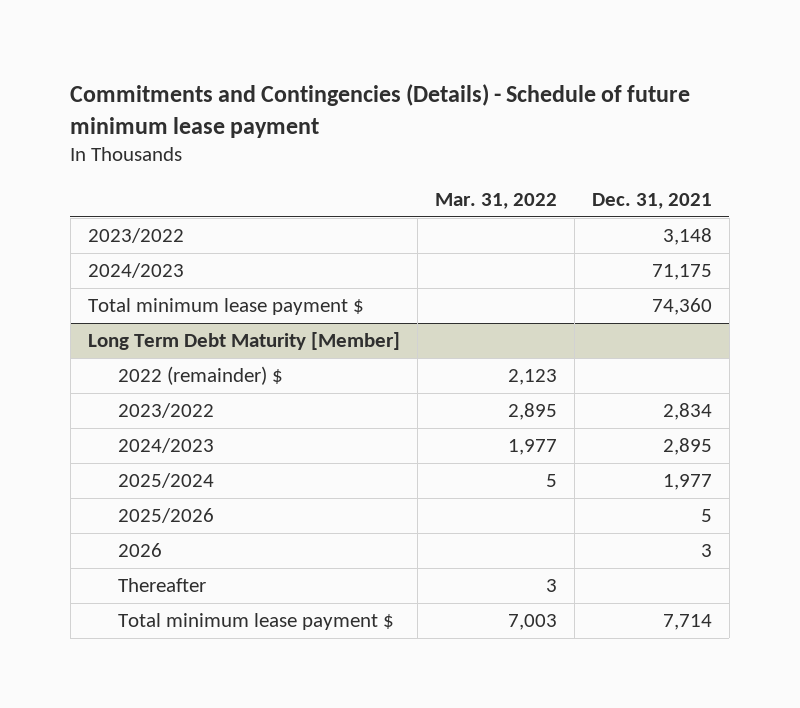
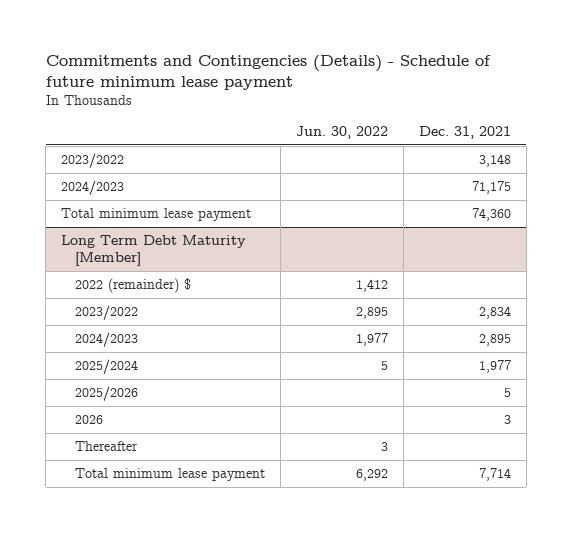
[434,192,557,209] Mar. 31, 2022 -> none
none -> [296,125,389,139] Jun. 30, 2022
[87,298,364,316] Total minimum lease payment $ -> [60,208,251,222] Total minimum lease payment
[117,613,394,631] Total minimum lease payment $ -> [75,468,266,482] Total minimum lease payment

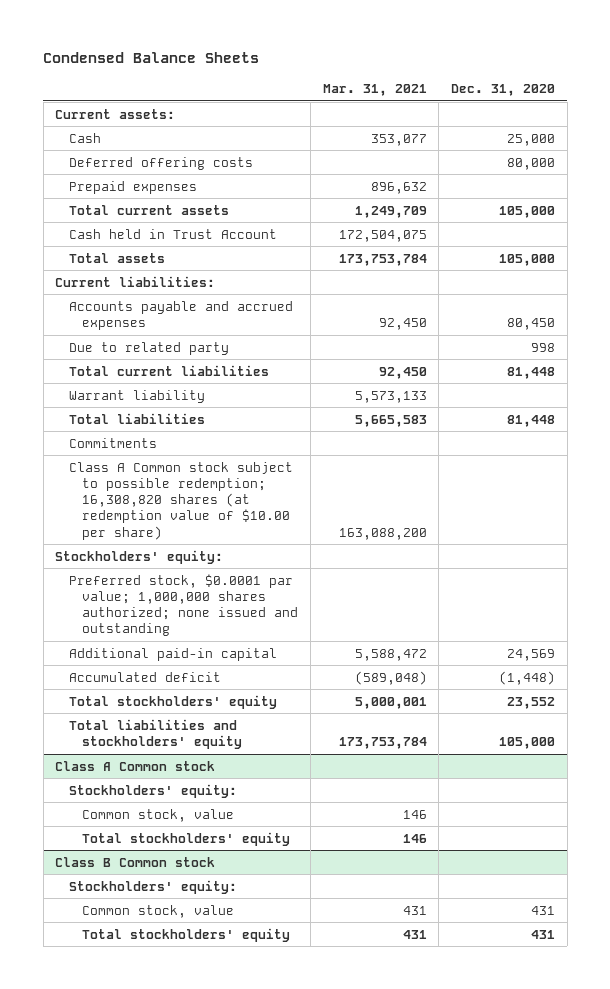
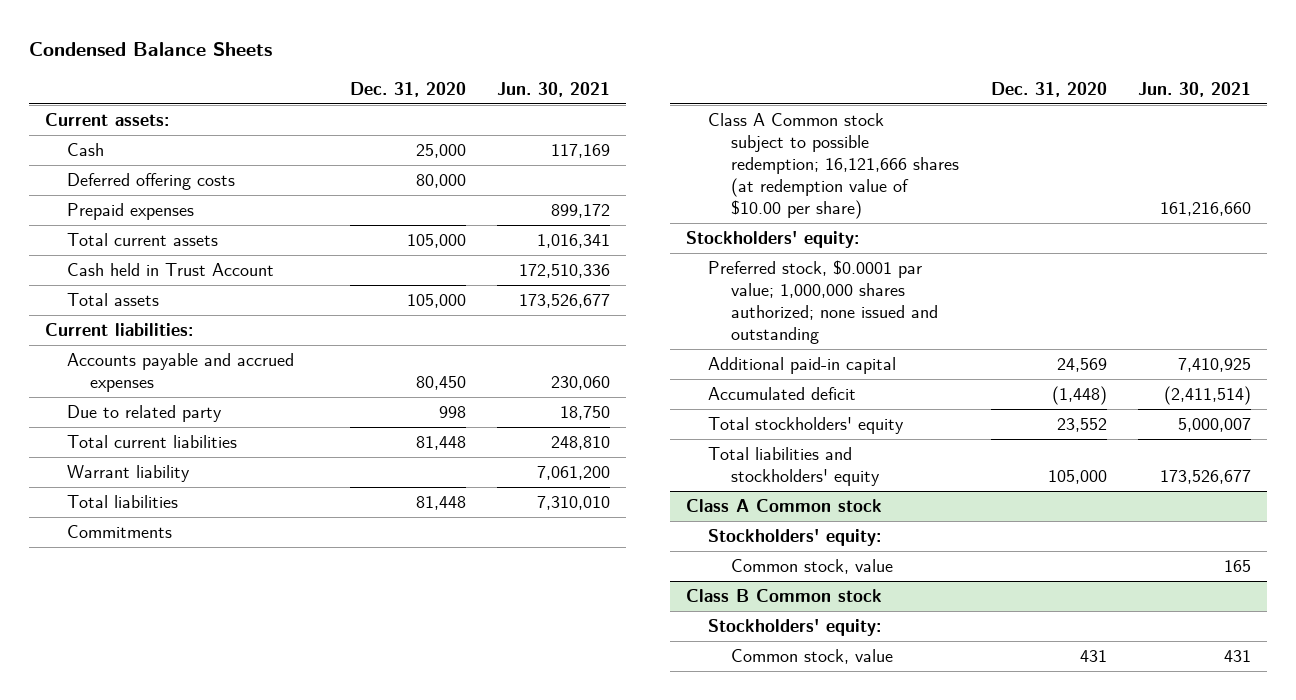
[322,84,427,97] Mar. 31, 2021 -> none
none -> [497,81,611,97] Jun. 30, 2021
[68,461,293,540] Class A Common stock subject to possible redemption; 16,308,820 shares (at redemption value of $10.00 per share) -> [708,113,960,219] Class A Common stock subject to possible redemption; 16,121,666 shares (at redemption value of $10.00 per share)
[82,831,291,846] Total stockholders' equity -> none
[82,927,291,942] Total stockholders' equity -> none

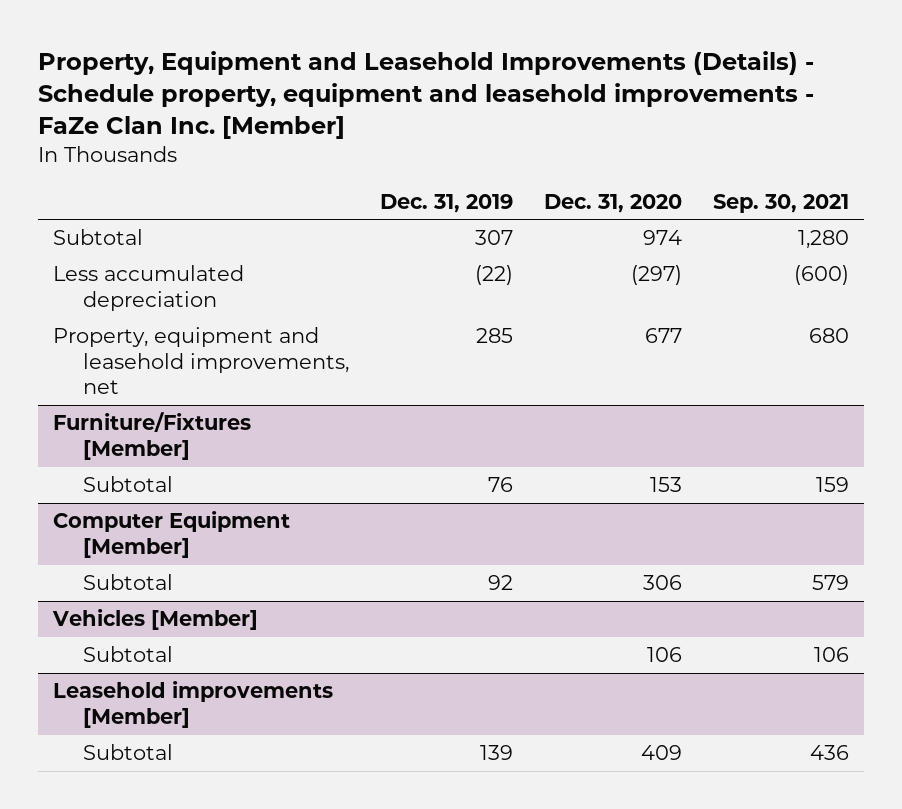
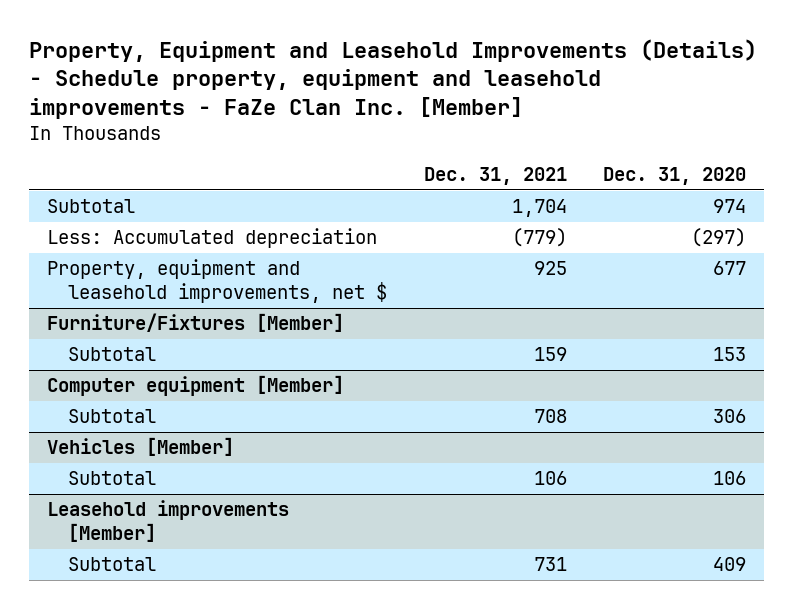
[380,193,514,213] Dec. 31, 2019 -> none
[712,193,849,213] Sep. 30, 2021 -> none
none -> [423,167,567,186] Dec. 31, 2021
[53,265,245,311] Less accumulated depreciation -> [46,228,377,249] Less: Accumulated depreciation
[53,327,350,395] Property, equipment and leasehold improvements, net -> [46,259,388,303] Property, equipment and leasehold improvements, net $
[53,511,291,558] Computer Equipment [Member] -> [46,375,344,397] Computer equipment [Member]

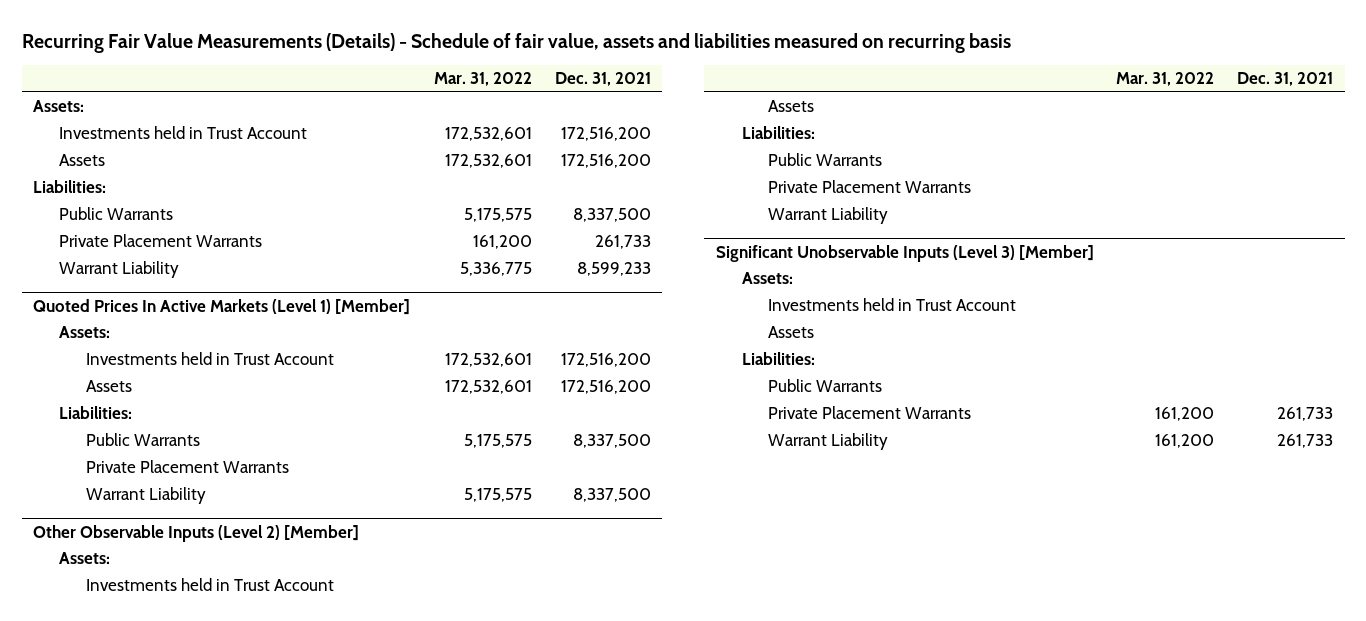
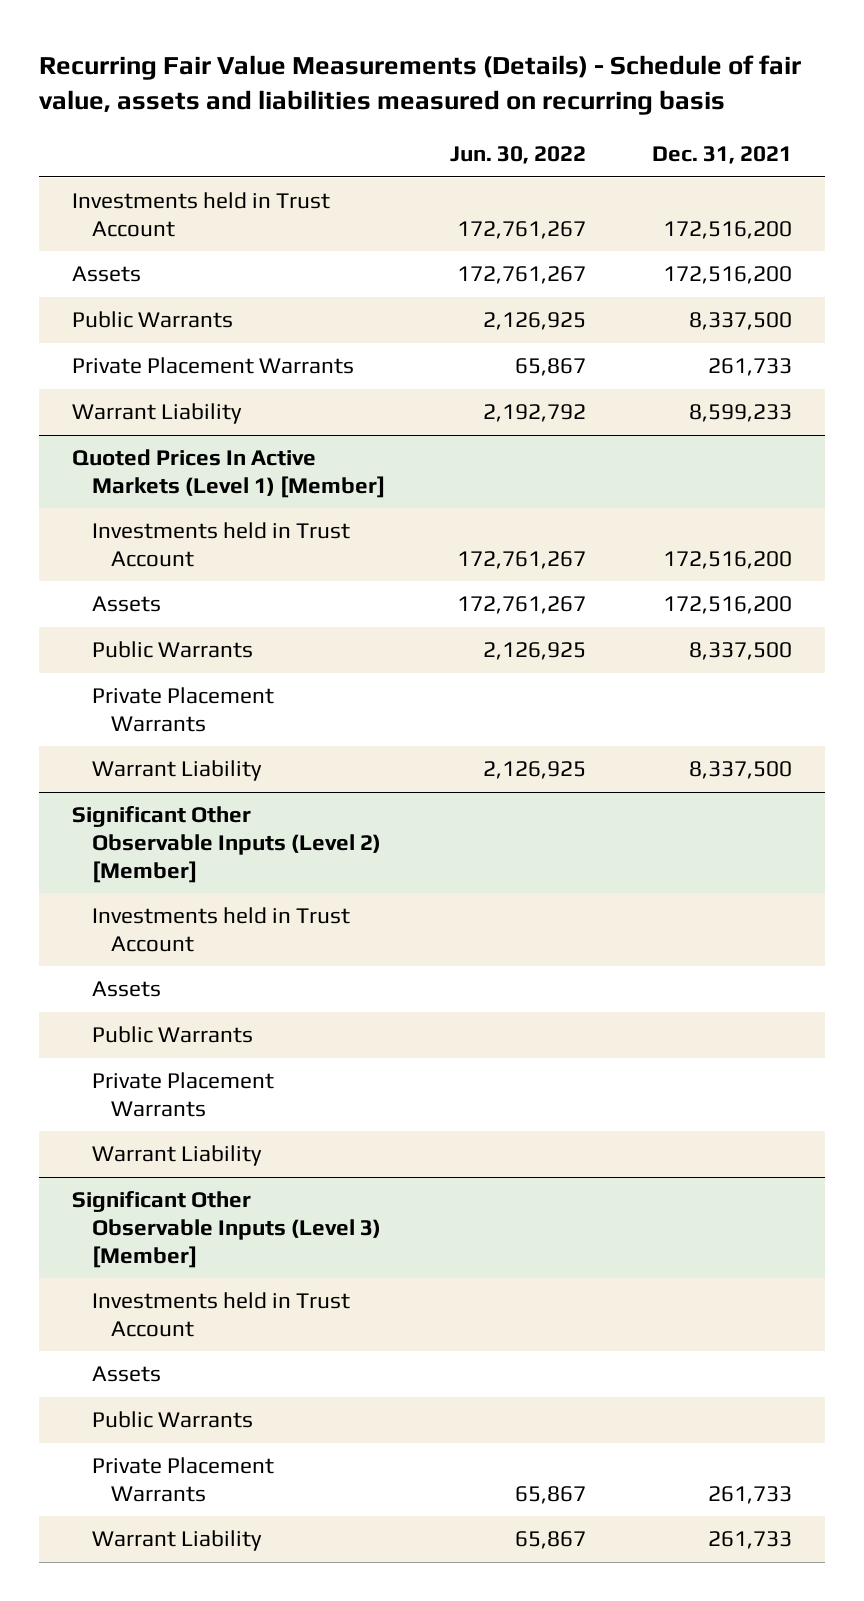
[434,72,533,87] Mar. 31, 2022 -> none
none -> [450,146,587,165] Jun. 30, 2022
[33,100,85,113] Assets: -> none
[33,180,107,194] Liabilities: -> none
[59,326,111,339] Assets: -> none
[59,406,133,420] Liabilities: -> none
[59,552,111,565] Assets: -> none
[33,524,360,542] Other Observable Inputs (Level 2) [Member] -> [72,806,381,883] Significant Other Observable Inputs (Level 2) [Member]
[741,126,815,140] Liabilities: -> none
[741,272,793,285] Assets: -> none
[715,244,1094,262] Significant Unobservable Inputs (Level 3) [Member] -> [72,1191,381,1268] Significant Other Observable Inputs (Level 3) [Member]
[741,352,815,366] Liabilities: -> none

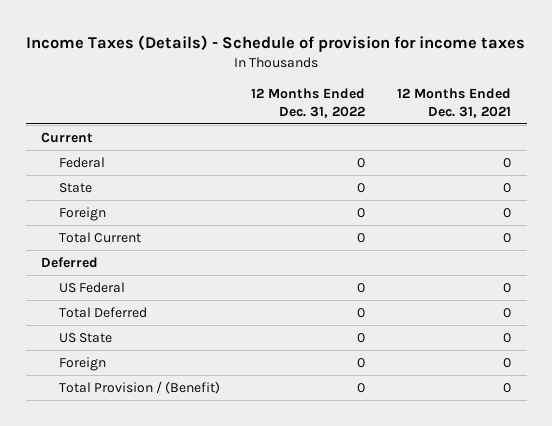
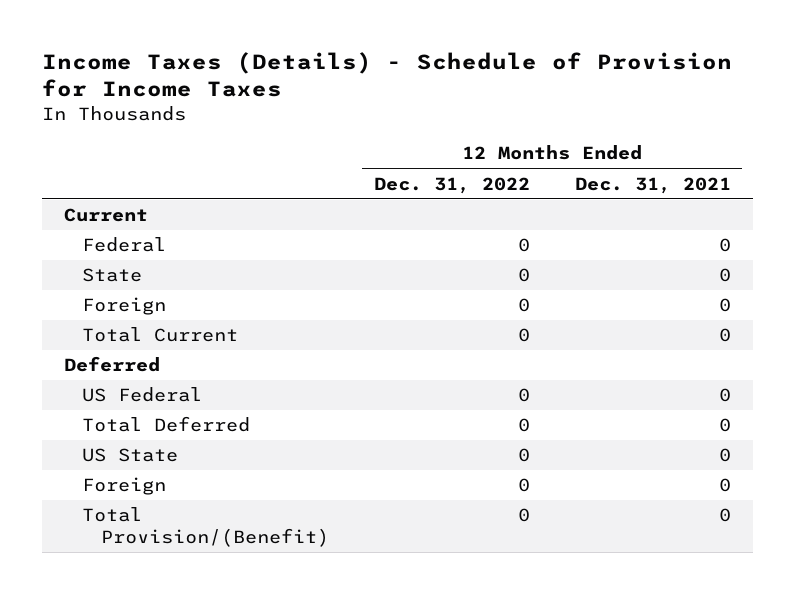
[26,34,526,52] Income Taxes (Details) - Schedule of provision for income taxes -> [41,52,732,98] Income Taxes (Details) - Schedule of Provision for Income Taxes
[58,381,220,395] Total Provision / (Benefit) -> [82,507,329,547] Total Provision/(Benefit)

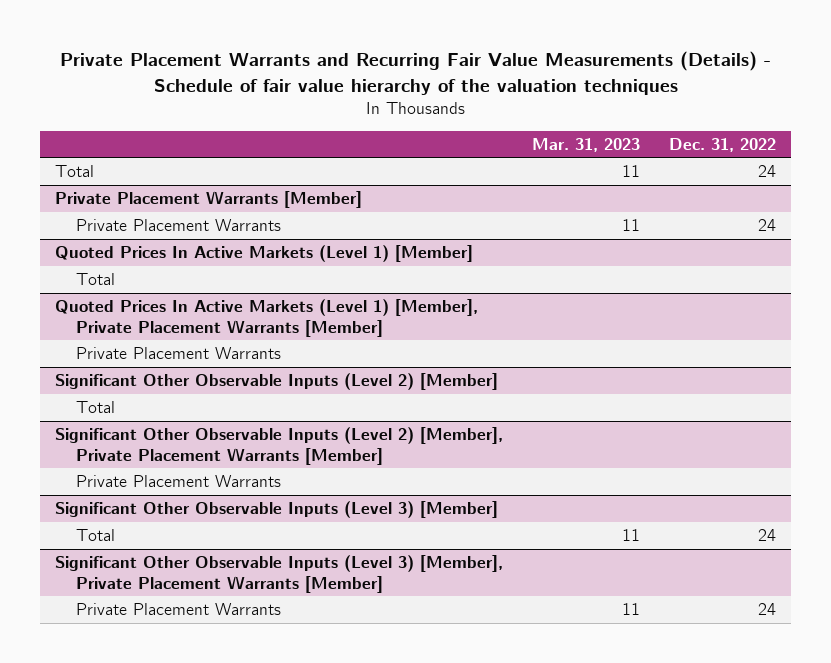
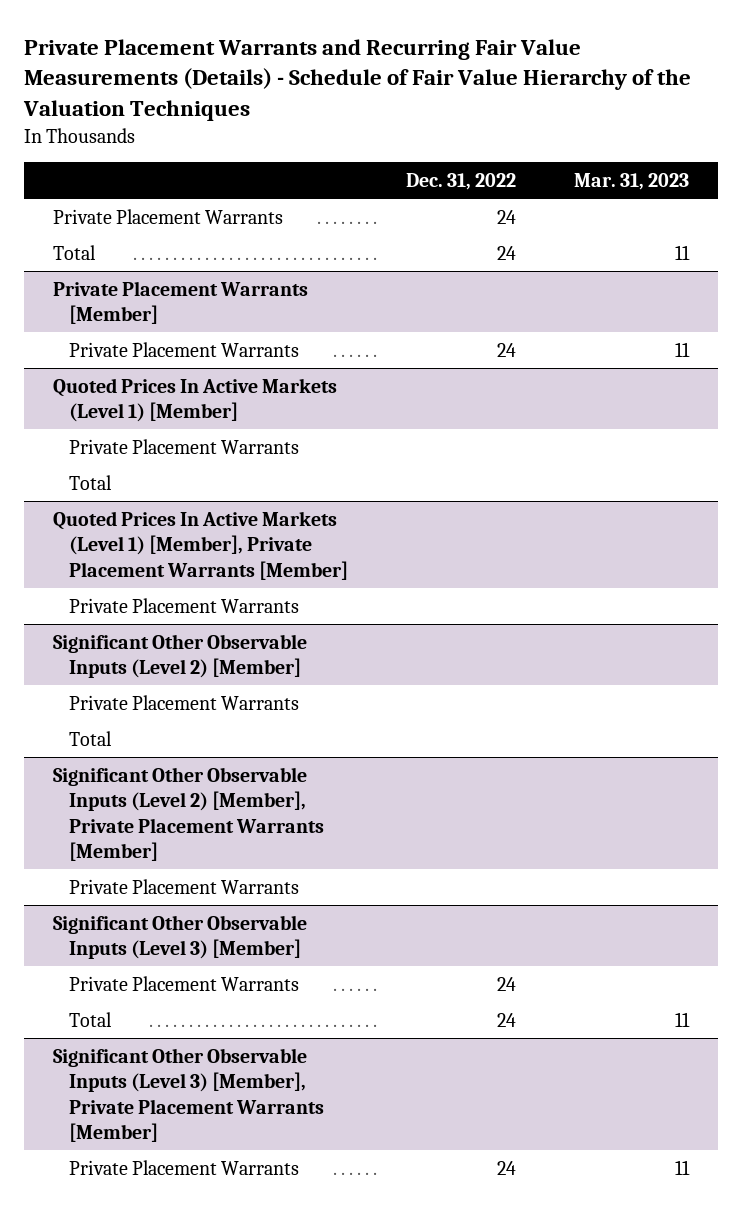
[59,50,771,95] Private Placement Warrants and Recurring Fair Value Measurements (Details) - Schedule of fair value hierarchy of the valuation techniques -> [23,38,692,122] Private Placement Warrants and Recurring Fair Value Measurements (Details) - Schedule of Fair Value Hierarchy of the Valuation Techniques
none -> [53,208,284,224] Private Placement Warrants
none -> [69,438,300,454] Private Placement Warrants
none -> [69,694,300,710] Private Placement Warrants
none -> [69,975,300,991] Private Placement Warrants

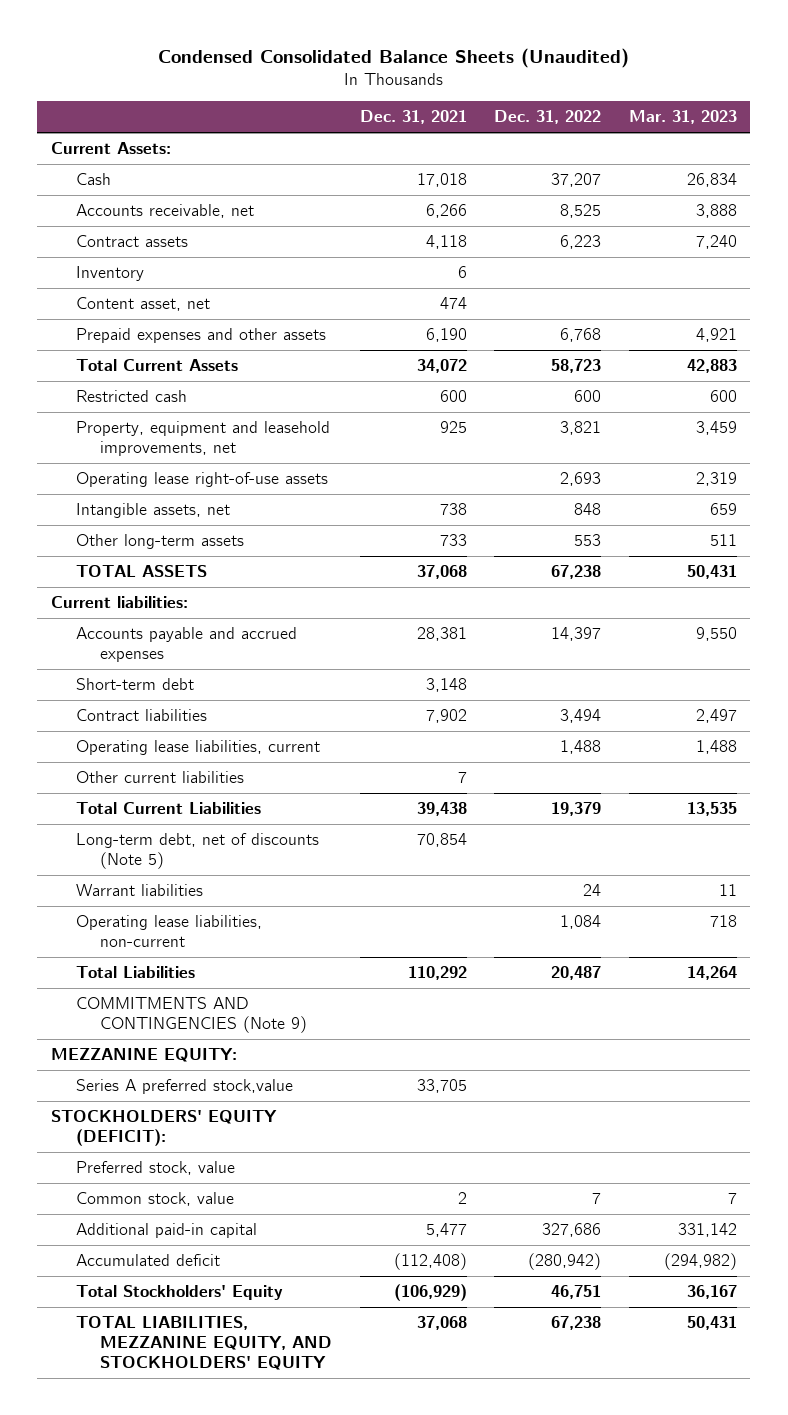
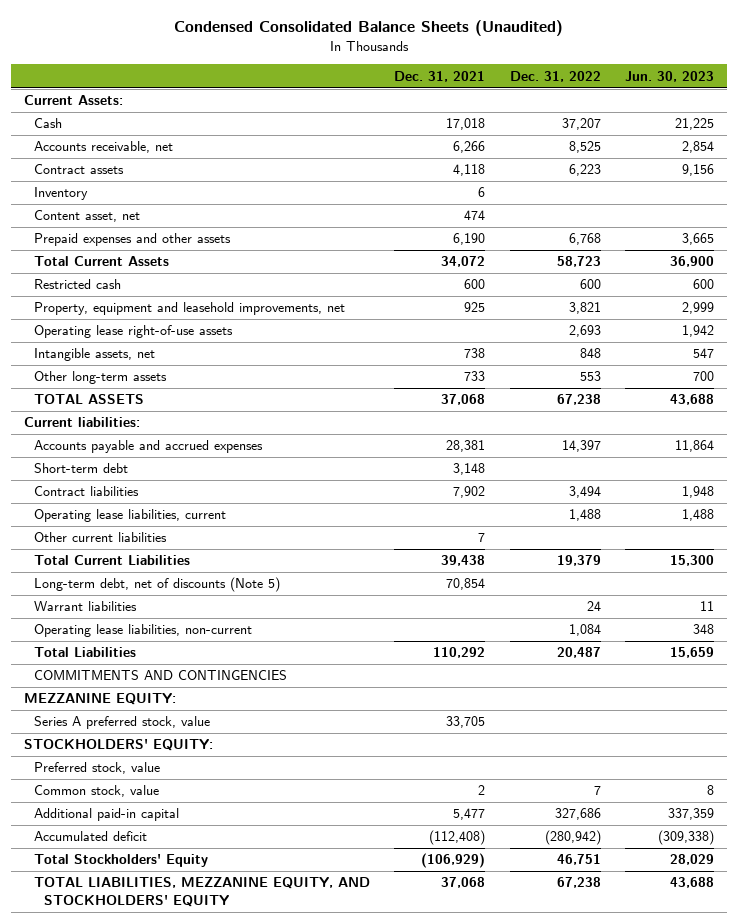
[628,110,737,125] Mar. 31, 2023 -> none
none -> [625,70,715,82] Jun. 30, 2023
[75,997,308,1034] COMMITMENTS AND CONTINGENCIES (Note 9) -> [33,670,287,681] COMMITMENTS AND CONTINGENCIES
[75,1079,293,1095] Series A preferred stock,value -> [33,716,210,730] Series A preferred stock, value
[50,1110,277,1147] STOCKHOLDERS' EQUITY (DEFICIT): -> [23,739,213,752] STOCKHOLDERS' EQUITY:

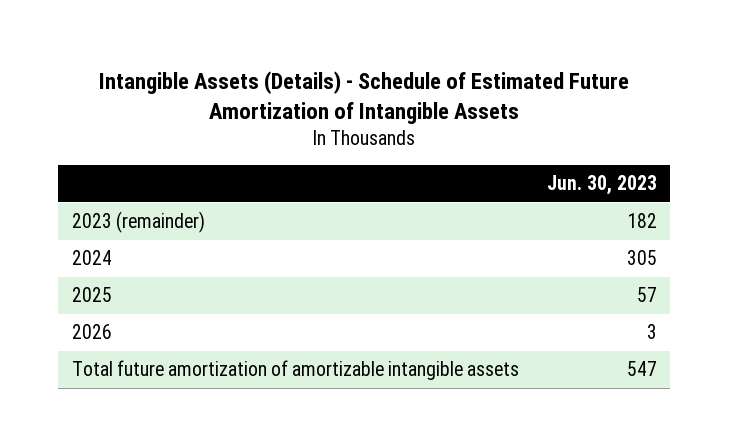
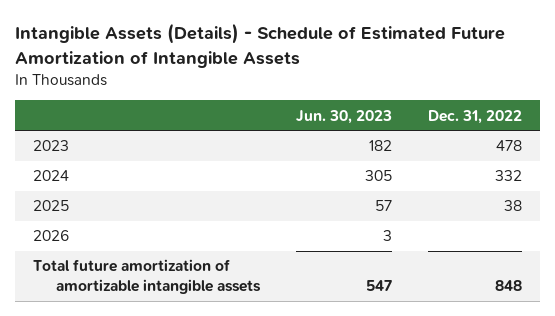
none -> [427,109,522,124] Dec. 31, 2022
[72,211,206,234] 2023 (remainder) -> [33,140,70,152] 2023

